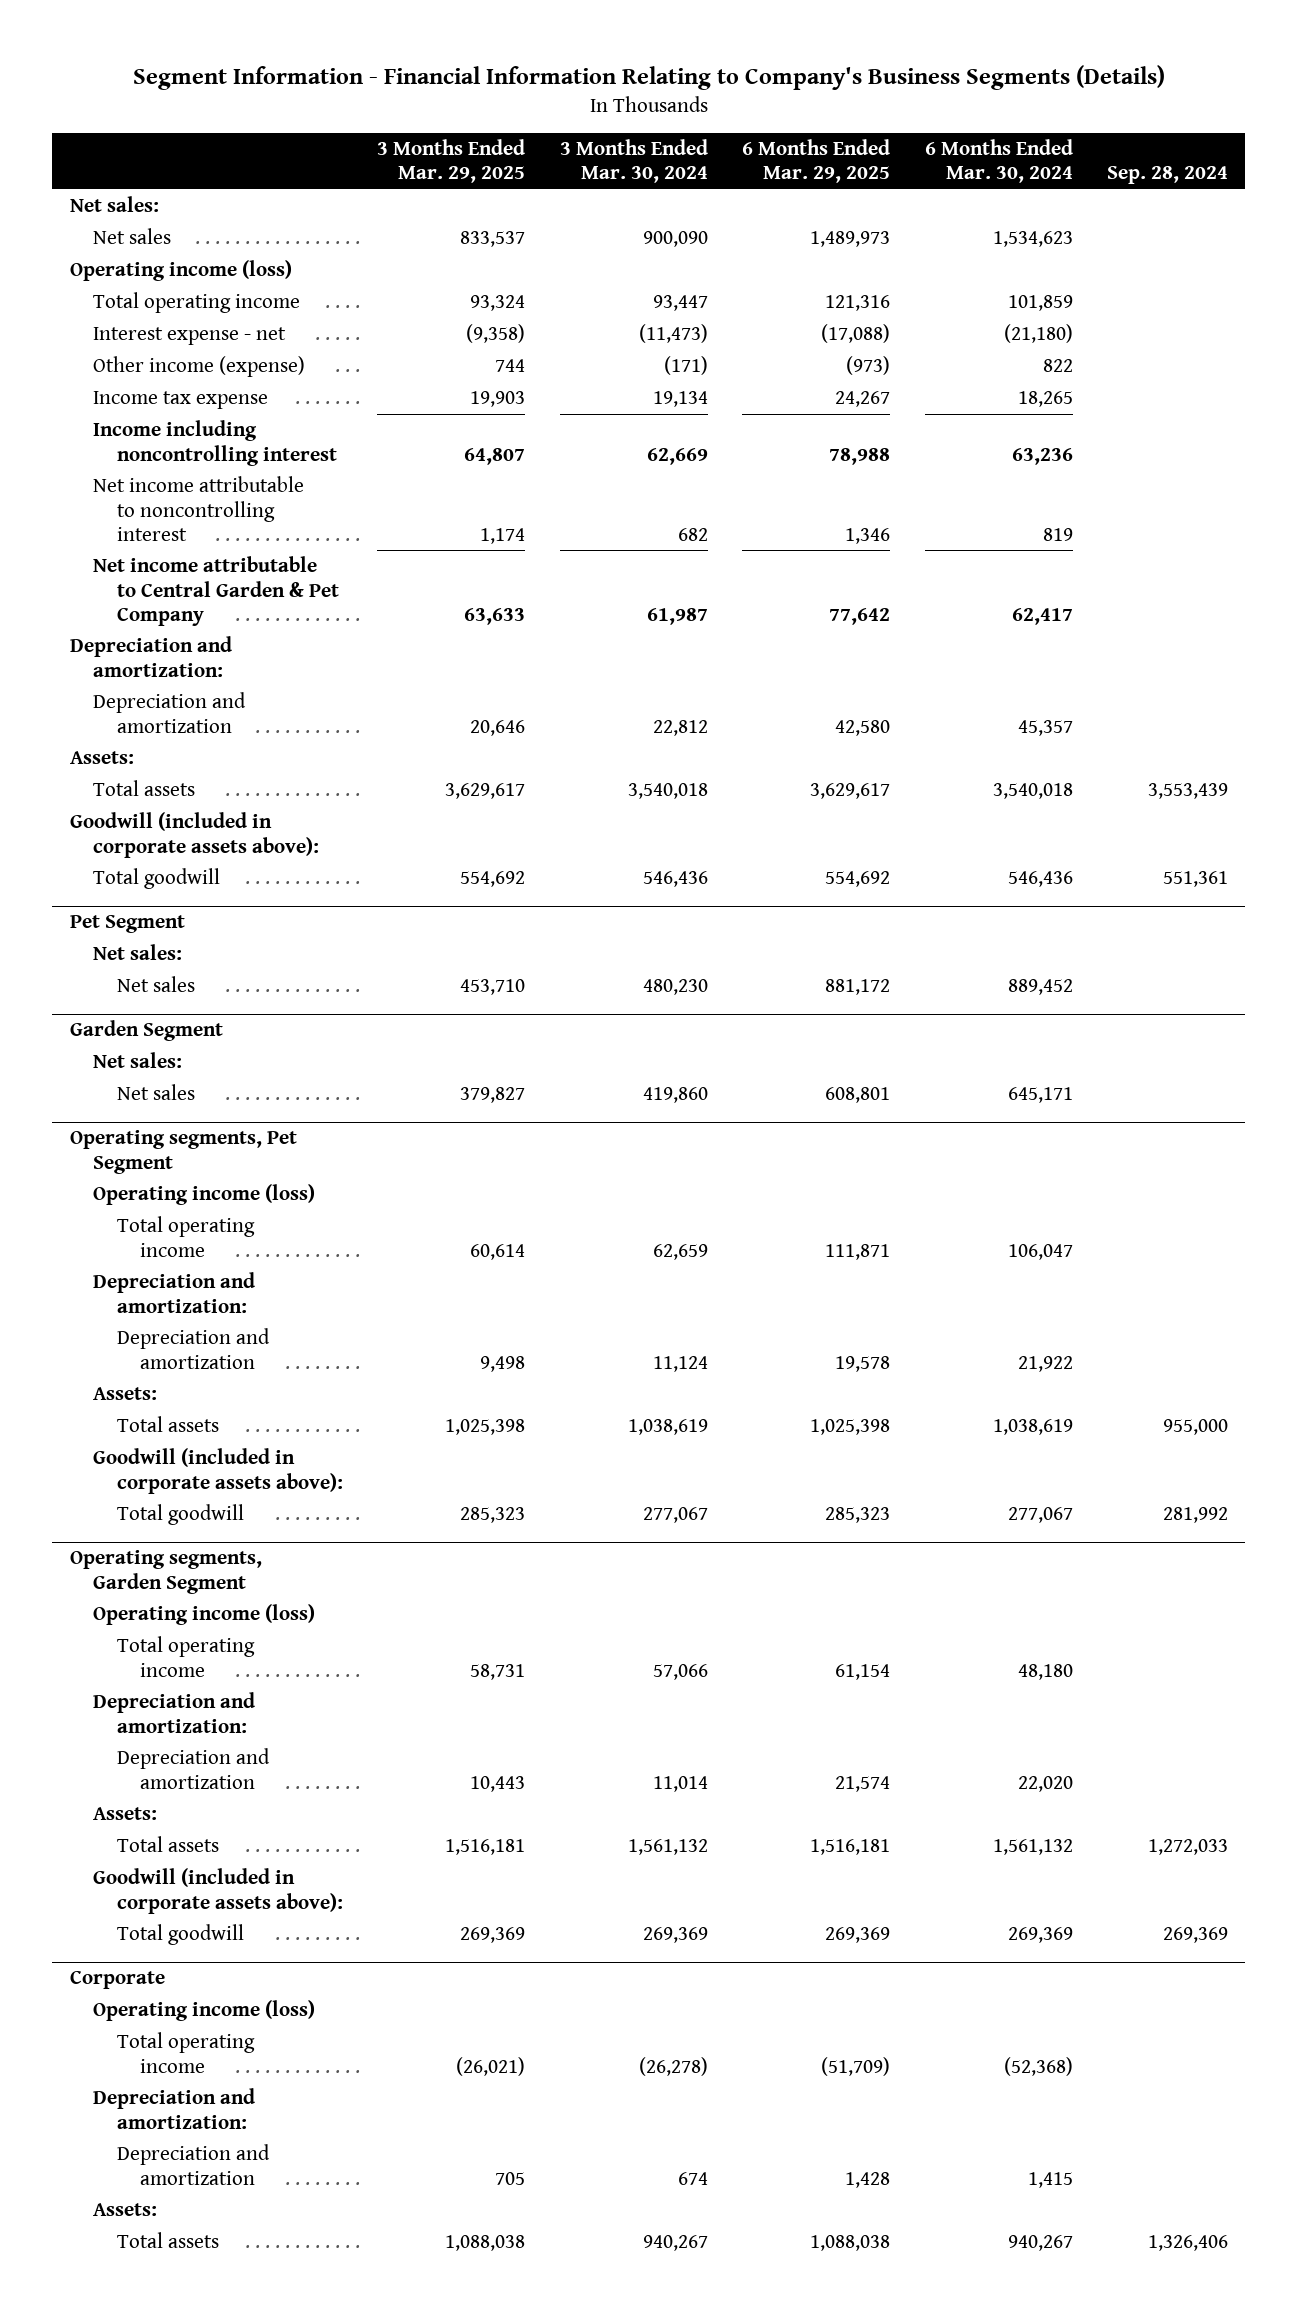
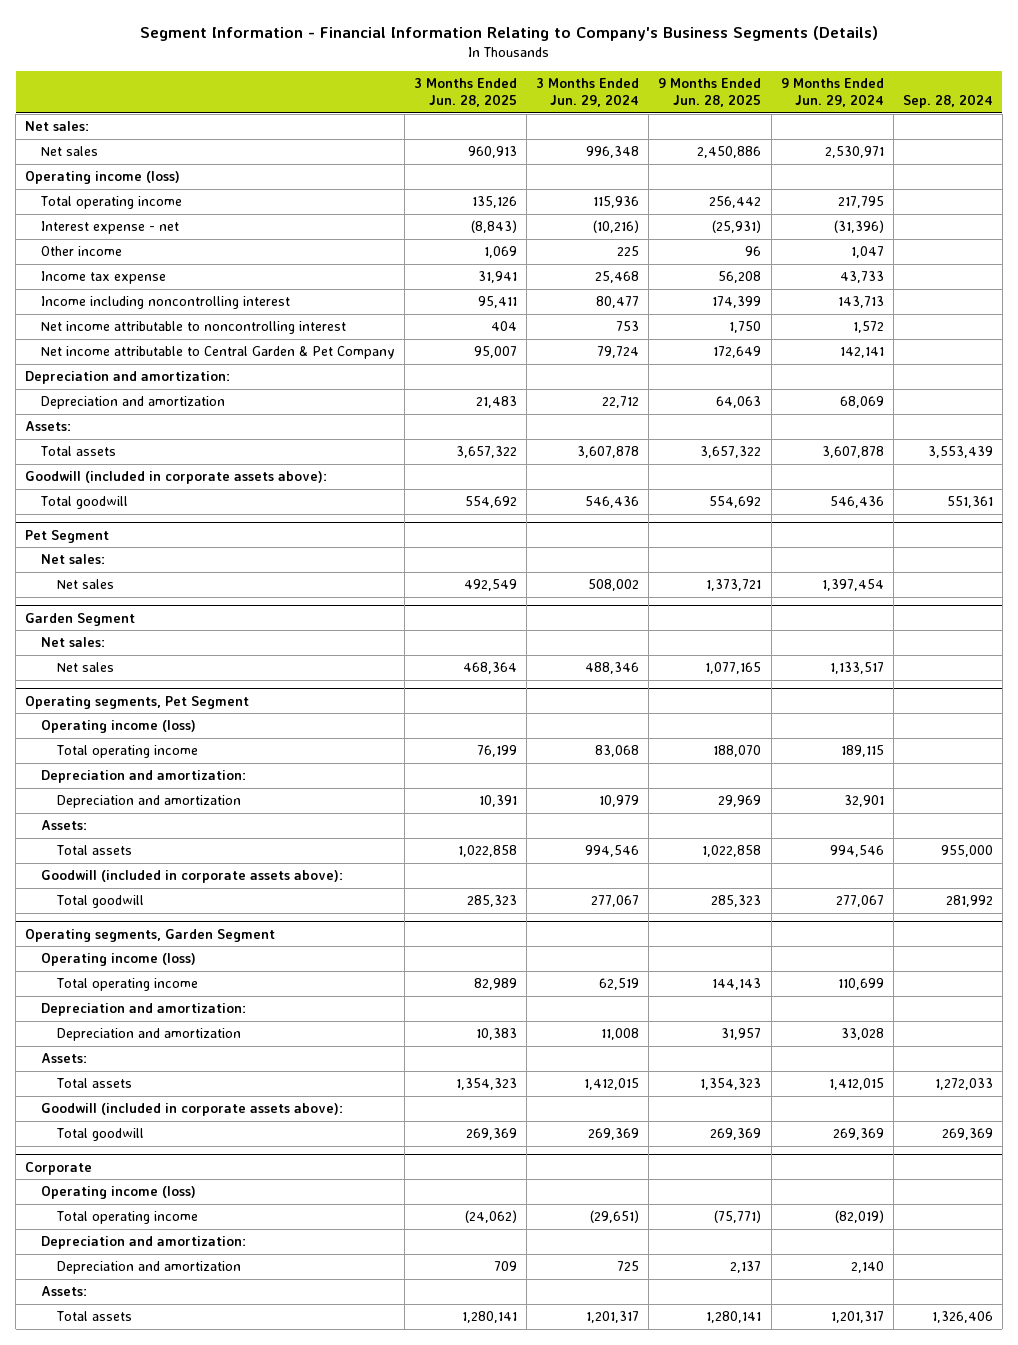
[377,138,526,184] 3 Months Ended Mar. 29, 2025 -> none
[559,138,708,184] 3 Months Ended Mar. 30, 2024 -> none
[742,138,891,184] 6 Months Ended Mar. 29, 2025 -> none
[924,138,1073,184] 6 Months Ended Mar. 30, 2024 -> none
none -> [414,78,518,108] 3 Months Ended Jun. 28, 2025
none -> [536,78,640,108] 3 Months Ended Jun. 29, 2024
none -> [658,78,762,108] 9 Months Ended Jun. 28, 2025
none -> [780,78,884,108] 9 Months Ended Jun. 29, 2024
[93,356,306,378] Other income (expense) -> [41,246,123,257] Other income

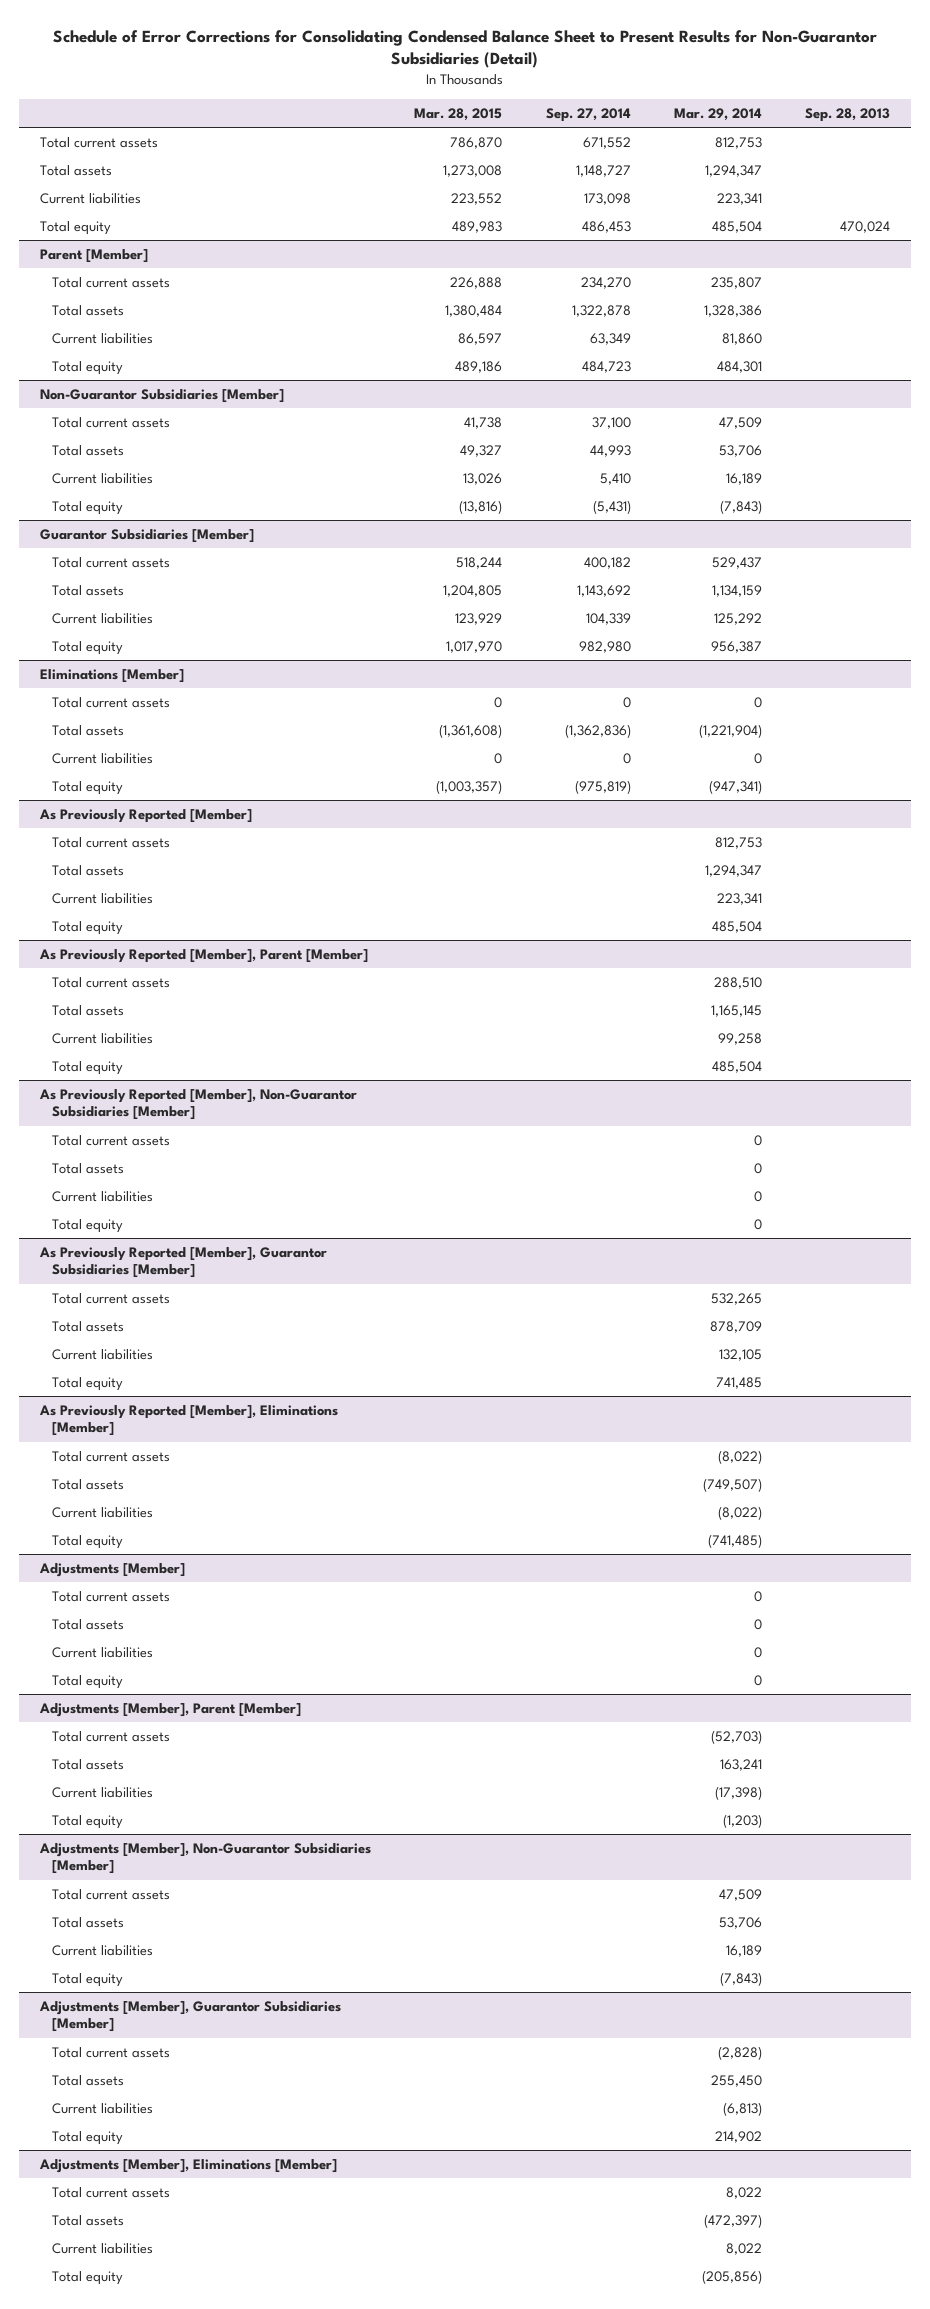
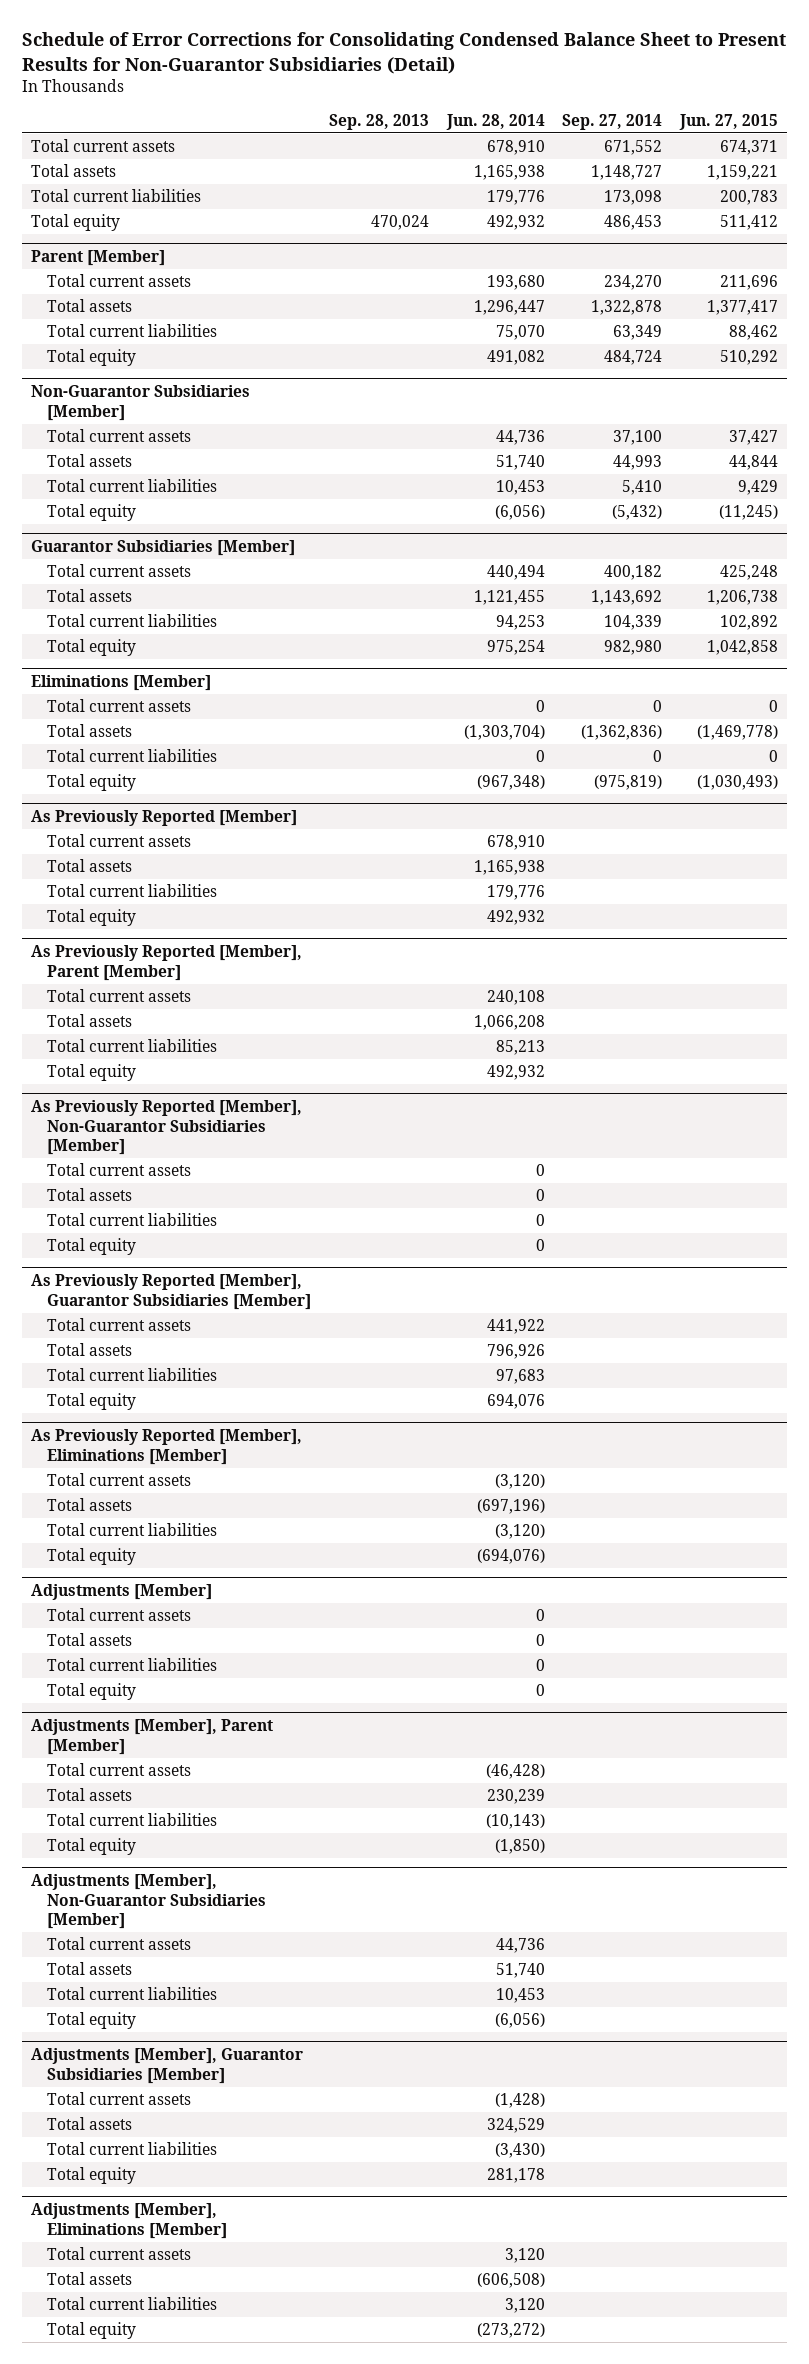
[414,107,503,121] Mar. 28, 2015 -> none
[673,107,762,121] Mar. 29, 2014 -> none
none -> [445,113,545,130] Jun. 28, 2014
none -> [679,113,779,130] Jun. 27, 2015
[40,192,142,204] Current liabilities -> [30,189,201,203] Total current liabilities
[51,332,153,344] Current liabilities -> [46,324,217,338] Total current liabilities
[581,360,631,373] 484,723 -> [604,350,663,366] 484,724
[51,472,153,484] Current liabilities -> [46,479,217,493] Total current liabilities
[592,499,631,514] (5,431) -> [612,505,663,521] (5,432)
[51,612,153,624] Current liabilities -> [46,614,217,628] Total current liabilities
[51,752,153,764] Current liabilities -> [46,749,217,763] Total current liabilities
[51,892,153,904] Current liabilities -> [46,884,217,898] Total current liabilities
[51,1032,153,1044] Current liabilities -> [46,1039,217,1053] Total current liabilities
[51,1190,153,1202] Current liabilities -> [46,1213,217,1227] Total current liabilities
[51,1348,153,1360] Current liabilities -> [46,1368,217,1382] Total current liabilities
[51,1506,153,1518] Current liabilities -> [46,1523,217,1537] Total current liabilities
[51,1646,153,1658] Current liabilities -> [46,1658,217,1672] Total current liabilities
[51,1786,153,1798] Current liabilities -> [46,1813,217,1827] Total current liabilities
[51,1944,153,1956] Current liabilities -> [46,1987,217,2001] Total current liabilities
[51,2102,153,2114] Current liabilities -> [46,2142,217,2156] Total current liabilities
[51,2242,153,2254] Current liabilities -> [46,2297,217,2311] Total current liabilities

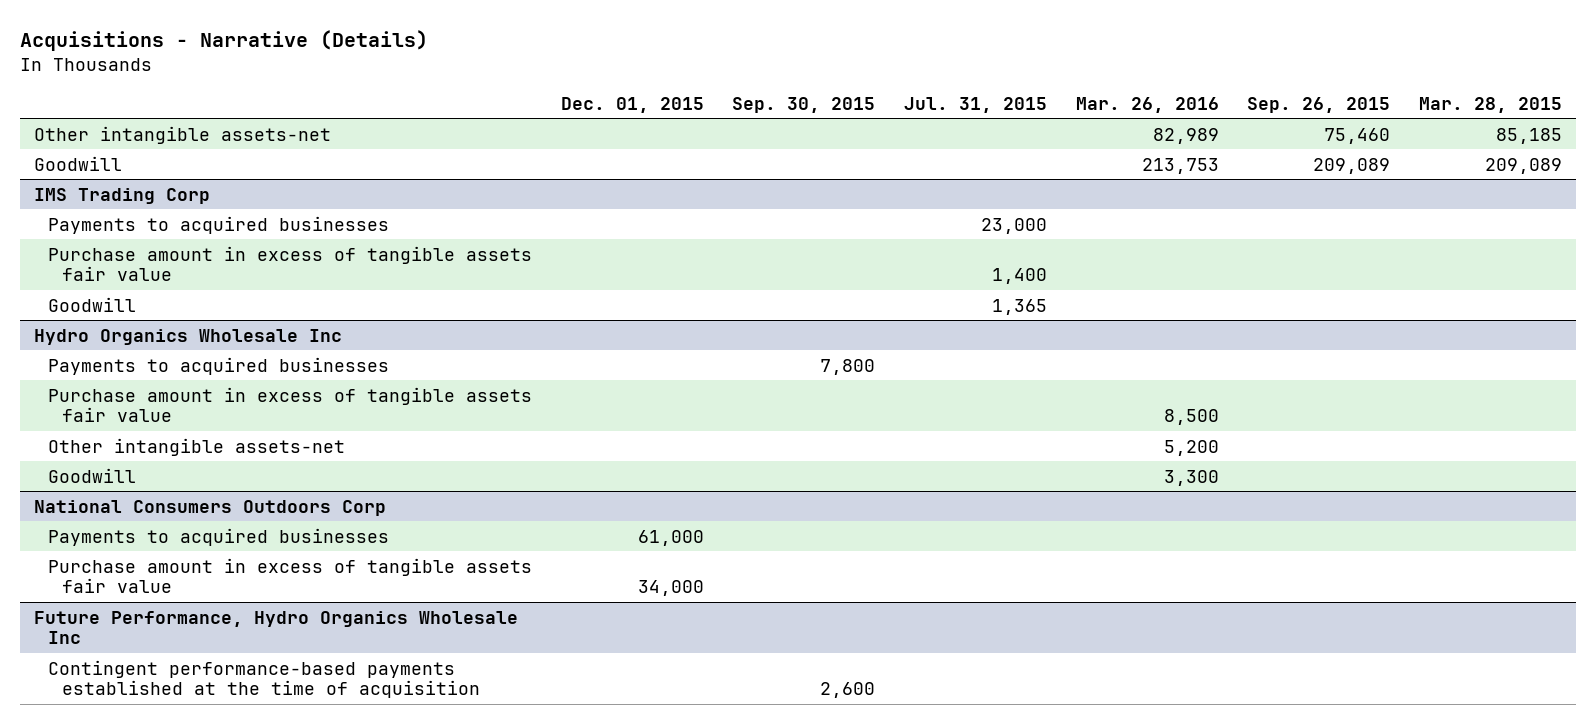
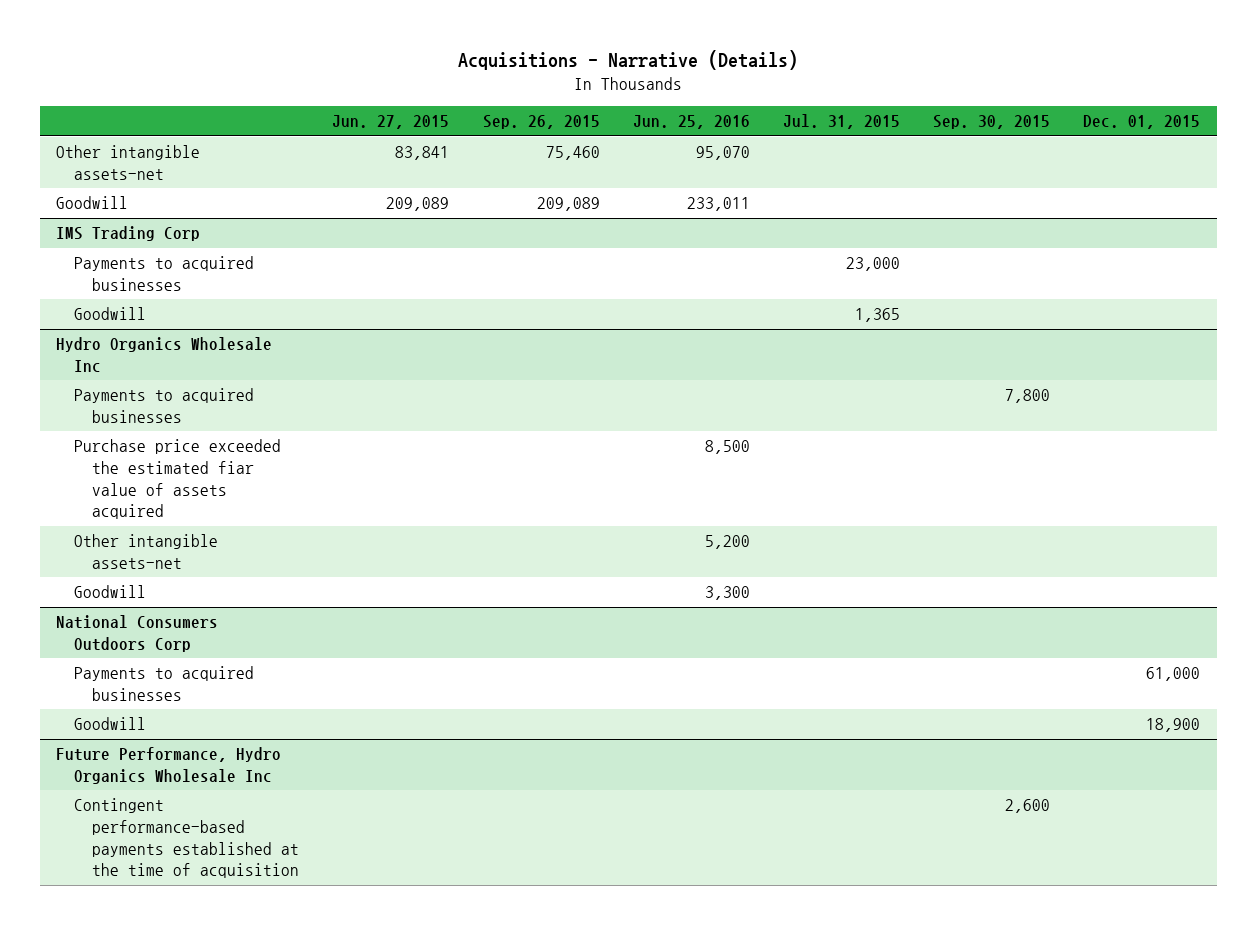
[1075,96,1219,113] Mar. 26, 2016 -> none
[1418,96,1562,113] Mar. 28, 2015 -> none
none -> [332,115,450,130] Jun. 27, 2015
none -> [632,115,750,130] Jun. 25, 2016
[48,245,533,281] Purchase amount in excess of tangible assets fair value -> none
[48,386,533,422] Purchase amount in excess of tangible assets fair value -> [74,439,282,520] Purchase price exceeded the estimated fiar value of assets acquired
[48,557,533,593] Purchase amount in excess of tangible assets fair value -> none
none -> [74,717,147,731] Goodwill

